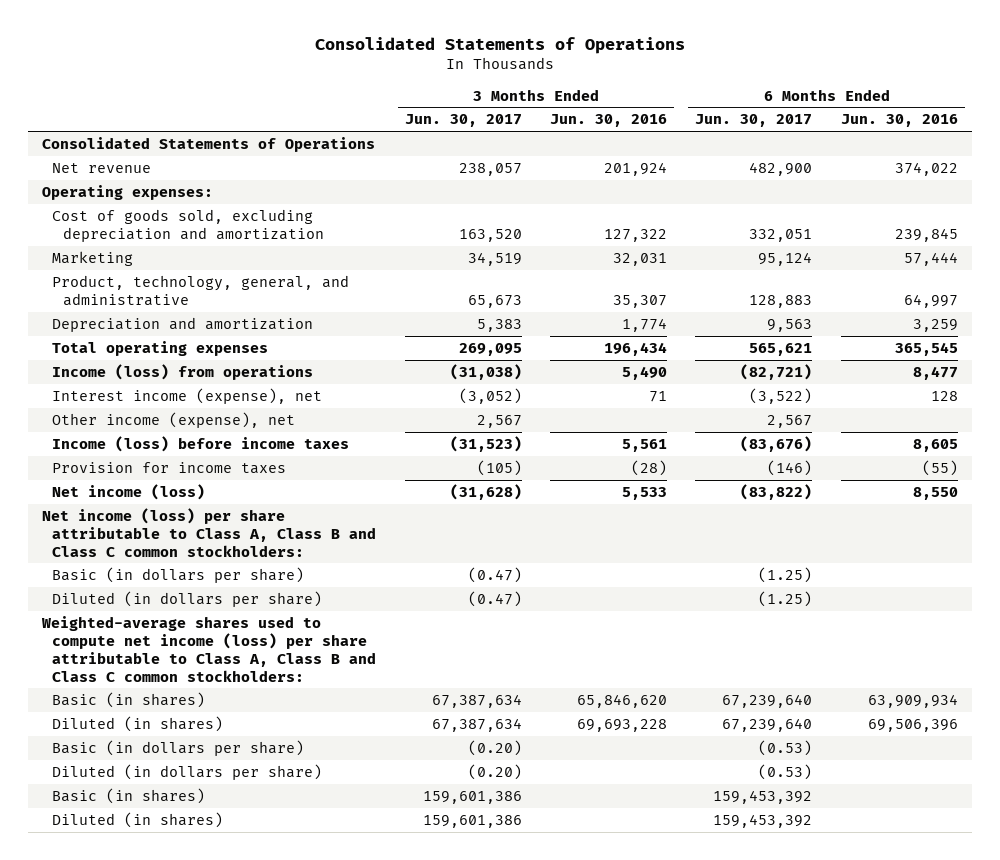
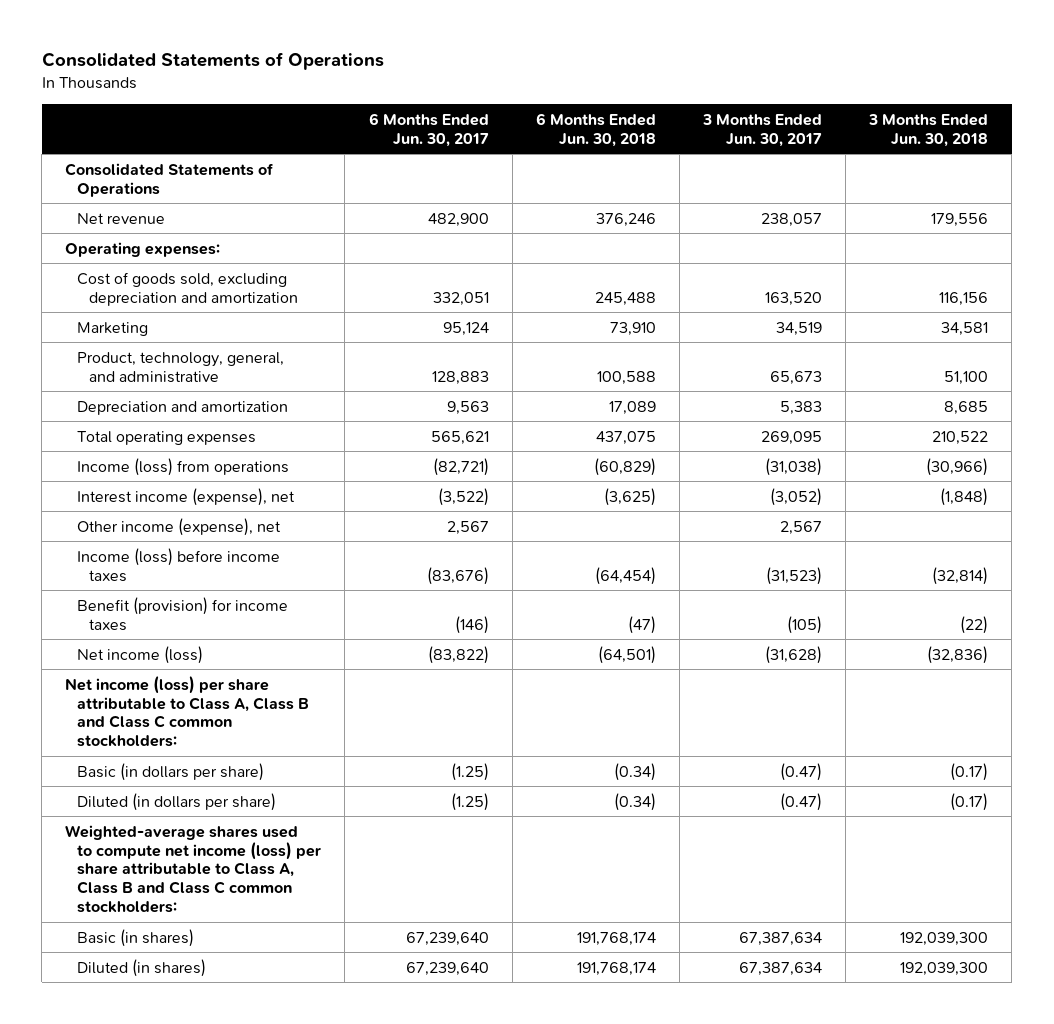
[550,114,668,128] Jun. 30, 2016 -> none
[840,114,958,128] Jun. 30, 2016 -> none
none -> [535,112,656,147] 6 Months Ended Jun. 30, 2018
none -> [868,113,989,147] 3 Months Ended Jun. 30, 2018
[52,461,287,474] Provision for income taxes -> [77,596,289,631] Benefit (provision) for income taxes
[52,739,305,756] Basic (in dollars per share) -> none
[52,763,323,780] Diluted (in dollars per share) -> none
[52,787,206,804] Basic (in shares) -> none
[52,811,224,828] Diluted (in shares) -> none

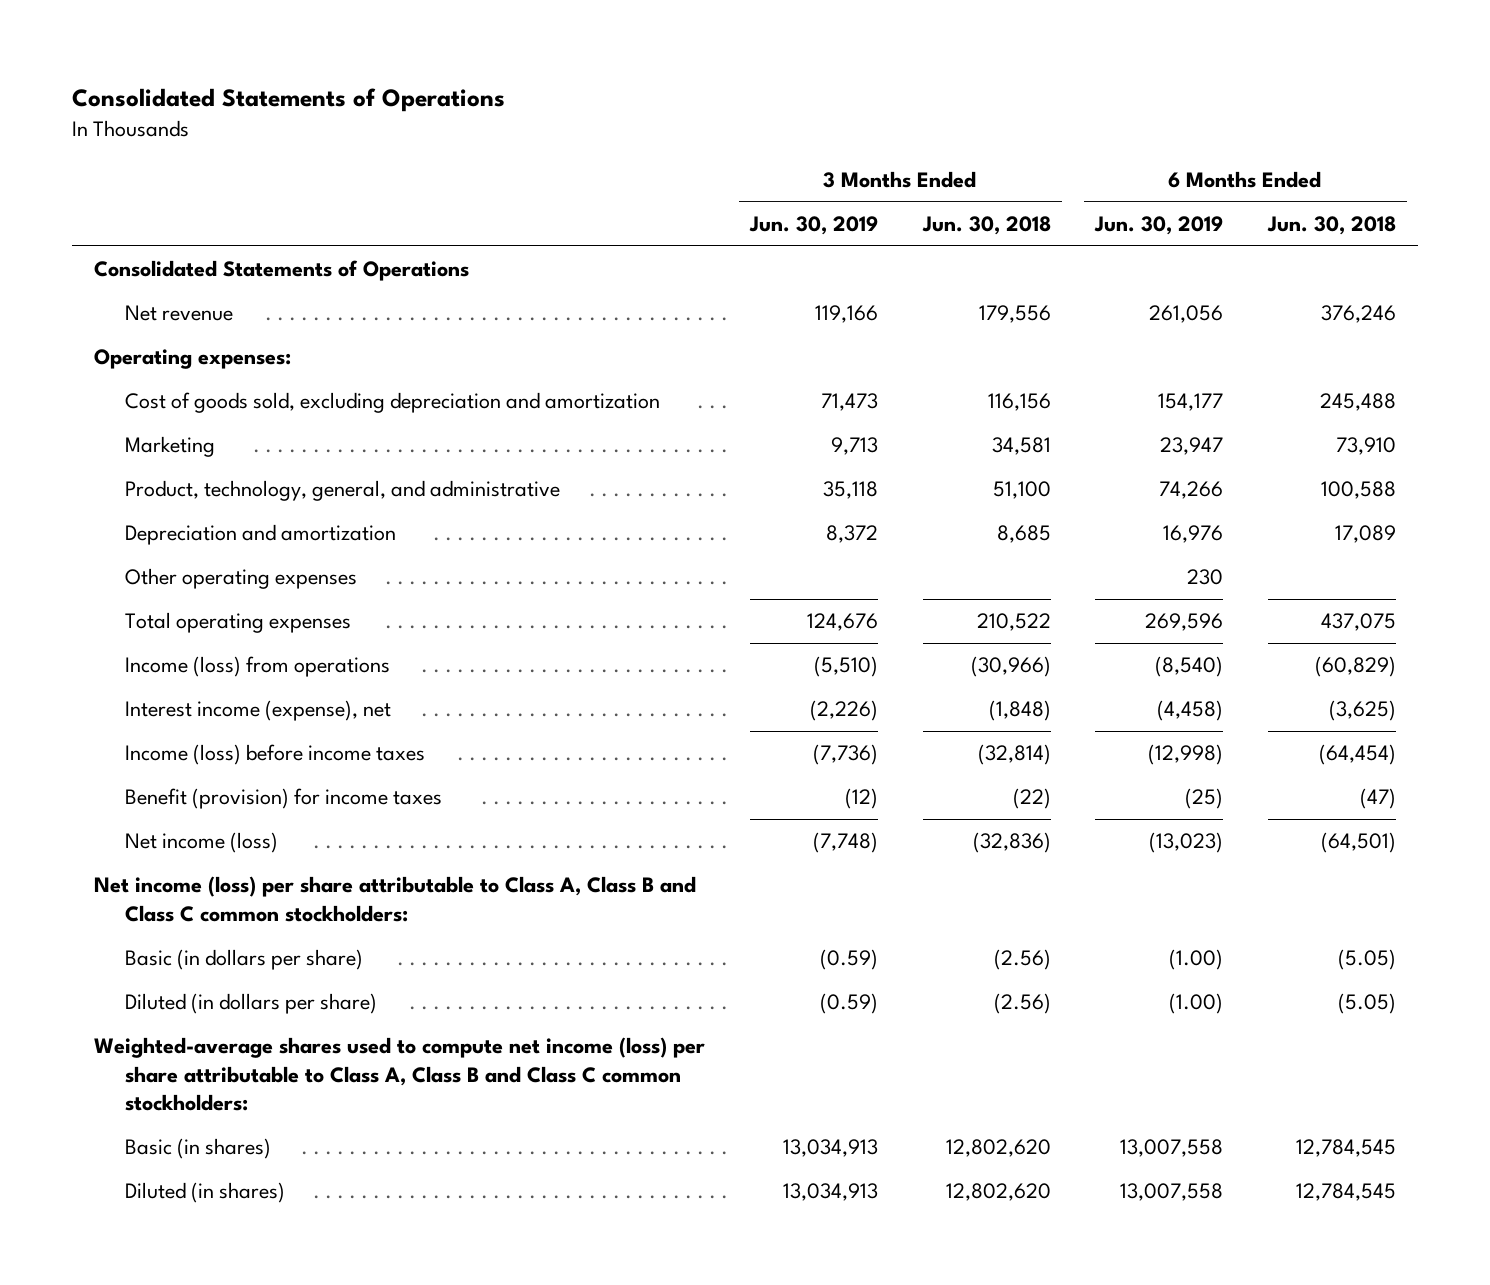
[368,112,489,147] 6 Months Ended Jun. 30, 2017 -> none
[702,113,823,147] 3 Months Ended Jun. 30, 2017 -> none
none -> [748,215,878,235] Jun. 30, 2019
none -> [1094,215,1224,235] Jun. 30, 2019
none -> [125,568,358,590] Other operating expenses
[77,517,282,536] Other income (expense), net -> none
[613,762,656,781] (0.34) -> [1337,949,1396,971] (5.05)
[950,762,989,781] (0.17) -> [993,949,1051,971] (2.56)
[613,792,656,811] (0.34) -> [1337,993,1396,1015] (5.05)
[950,792,989,811] (0.17) -> [993,993,1051,1015] (2.56)
[576,931,656,946] 191,768,174 -> [1295,1139,1396,1158] 12,784,545
[900,931,989,946] 192,039,300 -> [945,1139,1051,1158] 12,802,620
[576,961,656,976] 191,768,174 -> [1295,1183,1396,1202] 12,784,545
[900,961,989,976] 192,039,300 -> [945,1183,1051,1202] 12,802,620

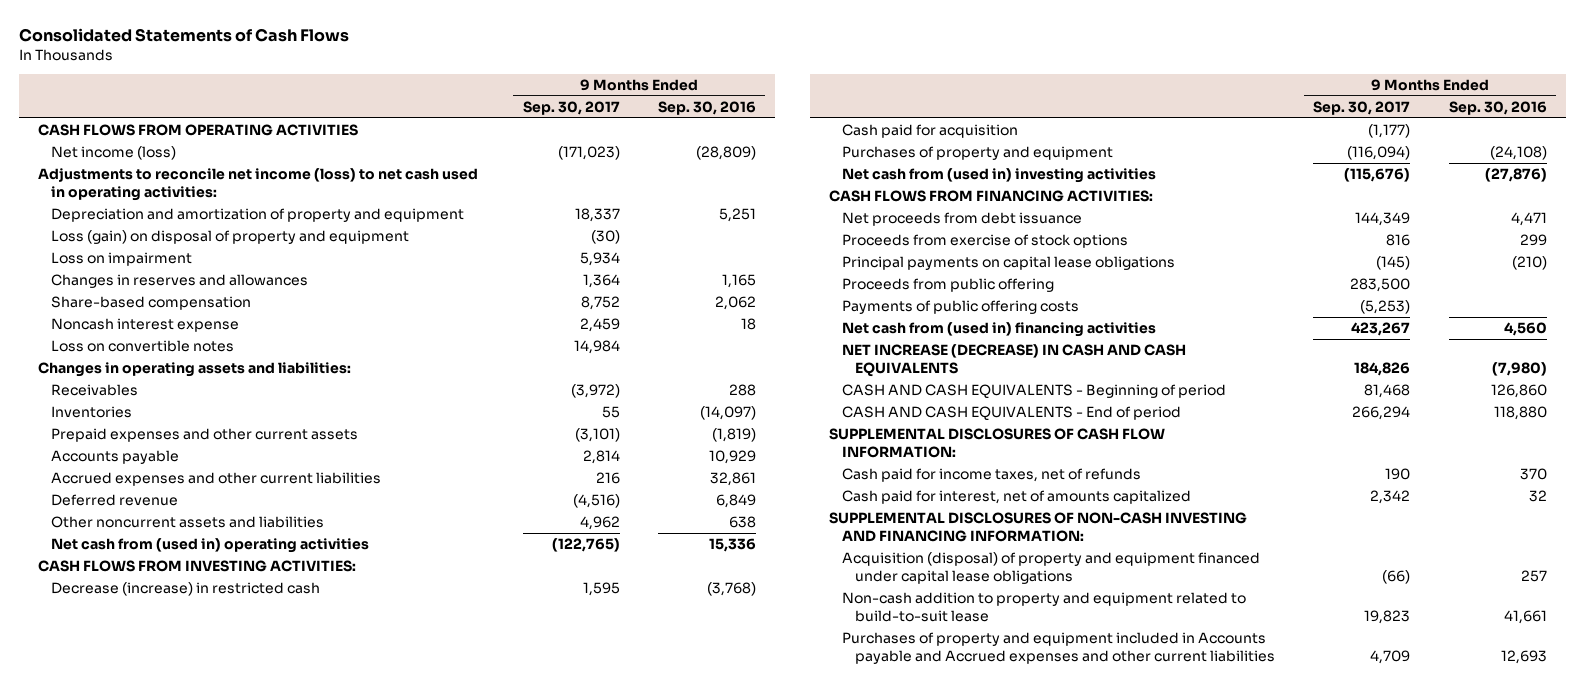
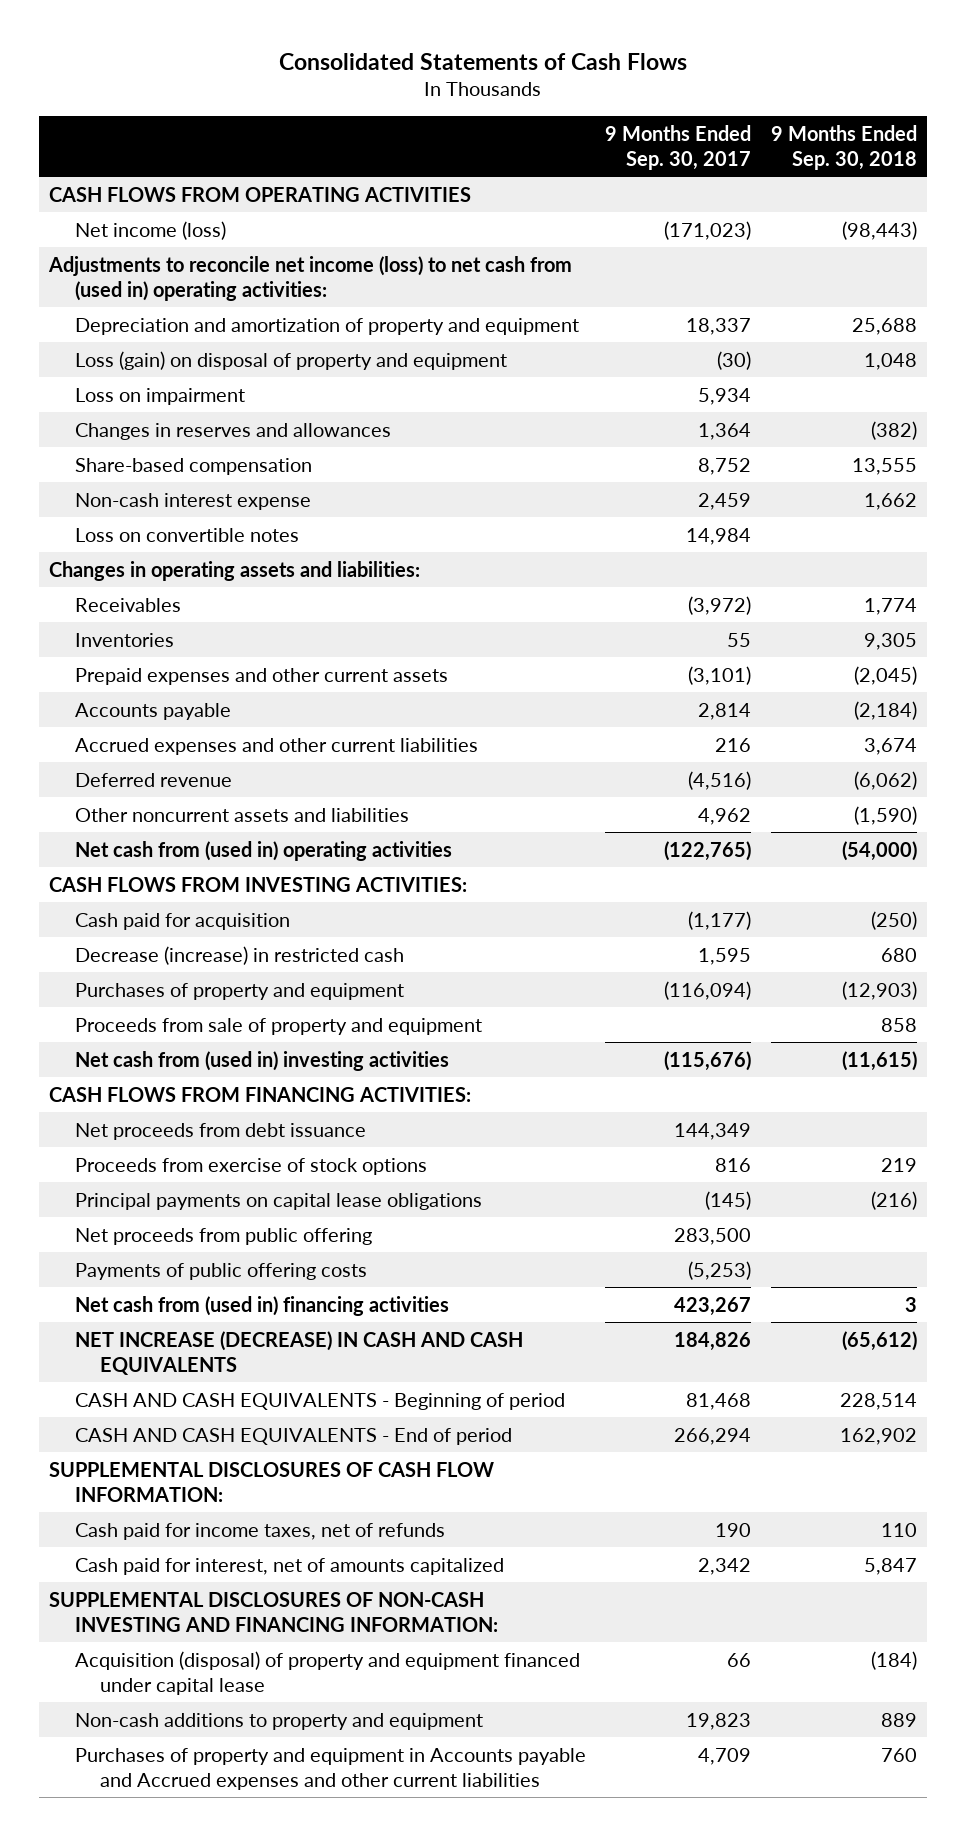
[657,101,756,116] Sep. 30, 2016 -> none
none -> [771,124,918,170] 9 Months Ended Sep. 30, 2018
[38,168,479,202] Adjustments to reconcile net income (loss) to net cash used in operating activities: -> [47,255,572,301] Adjustments to reconcile net income (loss) to net cash from (used in) operating activities:
[51,318,240,333] Noncash interest expense -> [74,492,311,510] Non-cash interest expense
[51,582,321,597] Decrease (increase) in restricted cash -> [74,945,404,965] Decrease (increase) in restricted cash
none -> [74,1017,482,1035] Proceeds from sale of property and equipment
[842,278,1055,293] Proceeds from public offering -> [74,1227,372,1245] Net proceeds from public offering
[842,552,1261,585] Acquisition (disposal) of property and equipment financed under capital lease obligations -> [74,1650,580,1695] Acquisition (disposal) of property and equipment financed under capital lease
[1382,570,1411,585] (66) -> [727,1652,752,1667] 66
[842,592,1247,623] Non-cash addition to property and equipment related to build-to-suit lease -> [74,1712,483,1730] Non-cash additions to property and equipment
[842,632,1276,665] Purchases of property and equipment included in Accounts payable and Accrued expenses and other current liabilities -> [74,1747,586,1790] Purchases of property and equipment in Accounts payable and Accrued expenses and other current liabilities

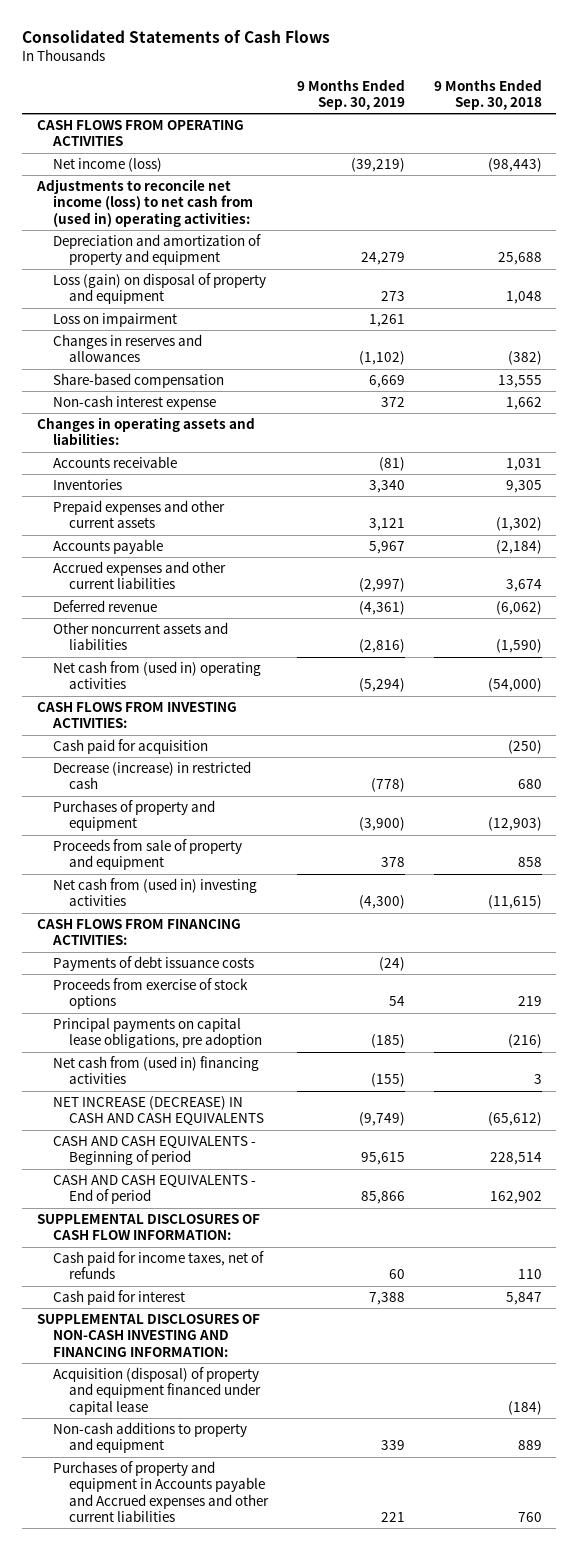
[605,124,752,170] 9 Months Ended Sep. 30, 2017 -> none
none -> [296,78,405,111] 9 Months Ended Sep. 30, 2019
[74,527,299,542] Loss on convertible notes -> none
[74,597,181,612] Receivables -> none
none -> [52,456,177,469] Accounts receivable
[854,665,918,685] (2,045) -> [495,517,542,532] (1,302)
[74,1122,366,1140] Net proceeds from debt issuance -> none
none -> [52,956,254,972] Payments of debt issuance costs
[74,1227,372,1245] Net proceeds from public offering -> none
[74,1262,367,1280] Payments of public offering costs -> none
[74,1192,482,1210] Principal payments on capital lease obligations -> [52,1018,263,1049] Principal payments on capital lease obligations, pre adoption
[74,1557,504,1575] Cash paid for interest, net of amounts capitalized -> [52,1290,185,1306] Cash paid for interest

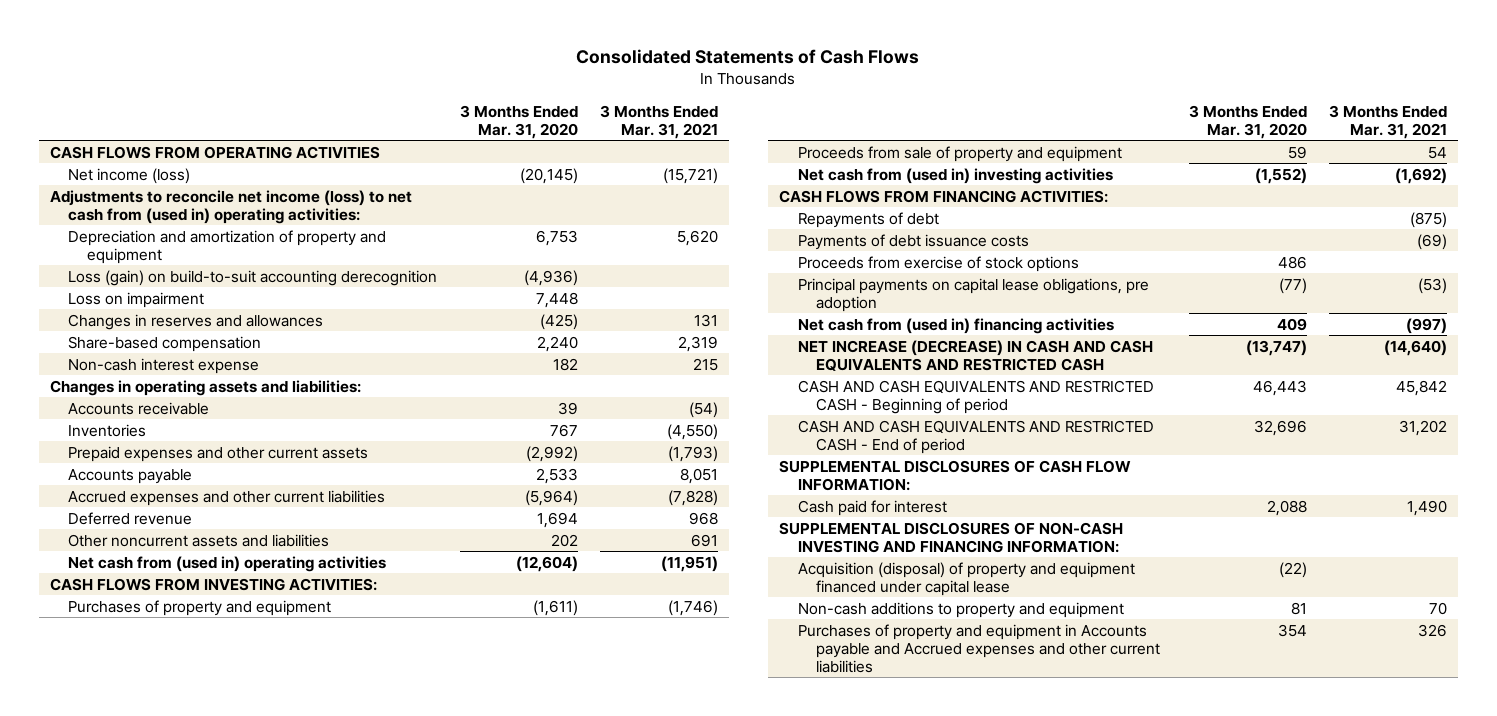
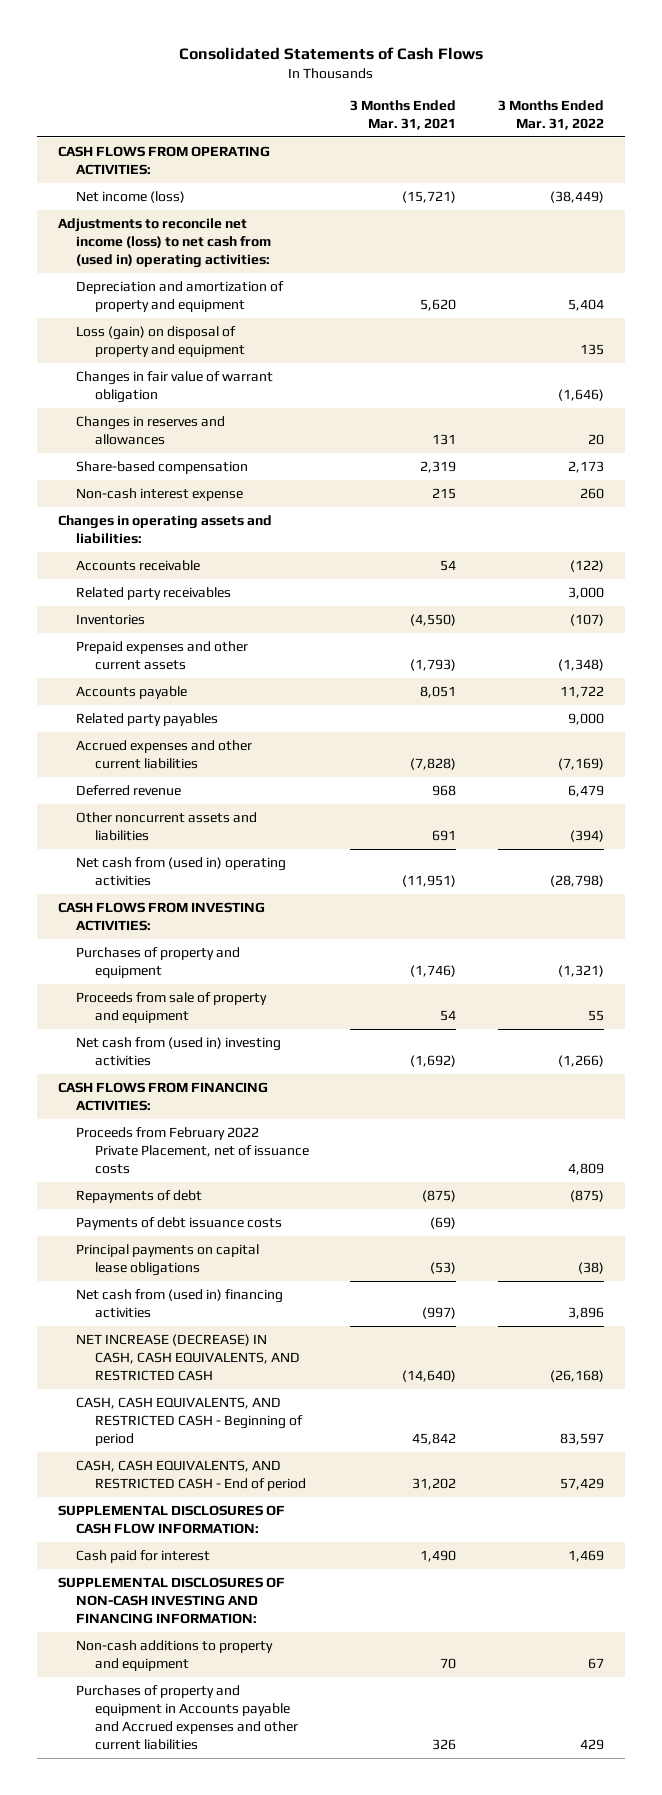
[459,104,578,139] 3 Months Ended Mar. 31, 2020 -> none
none -> [498,99,605,131] 3 Months Ended Mar. 31, 2022
[49,145,380,159] CASH FLOWS FROM OPERATING ACTIVITIES -> [57,146,270,176] CASH FLOWS FROM OPERATING ACTIVITIES:
[68,269,438,286] Loss (gain) on build-to-suit accounting derecognition -> none
[68,291,205,308] Loss on impairment -> none
none -> [76,326,245,358] Loss (gain) on disposal of property and equipment
none -> [76,371,274,404] Changes in fair value of warrant obligation
[688,401,718,418] (54) -> [440,560,457,572] 54
none -> [76,587,232,601] Related party receivables
none -> [76,713,219,727] Related party payables
none -> [76,1127,309,1175] Proceeds from February 2022 Private Placement, net of issuance costs
[797,255,1079,272] Proceeds from exercise of stock options -> none
[797,277,1149,312] Principal payments on capital lease obligations, pre adoption -> [76,1244,260,1277] Principal payments on capital lease obligations
[797,339,1153,371] NET INCREASE (DECREASE) IN CASH AND CASH EQUIVALENTS AND RESTRICTED CASH -> [76,1334,300,1382] NET INCREASE (DECREASE) IN CASH, CASH EQUIVALENTS, AND RESTRICTED CASH
[797,379,1154,414] CASH AND CASH EQUIVALENTS AND RESTRICTED CASH - Beginning of period -> [76,1397,303,1447] CASH, CASH EQUIVALENTS, AND RESTRICTED CASH - Beginning of period
[797,419,1154,454] CASH AND CASH EQUIVALENTS AND RESTRICTED CASH - End of period -> [76,1460,306,1492] CASH, CASH EQUIVALENTS, AND RESTRICTED CASH - End of period
[797,561,1135,596] Acquisition (disposal) of property and equipment financed under capital lease -> none

